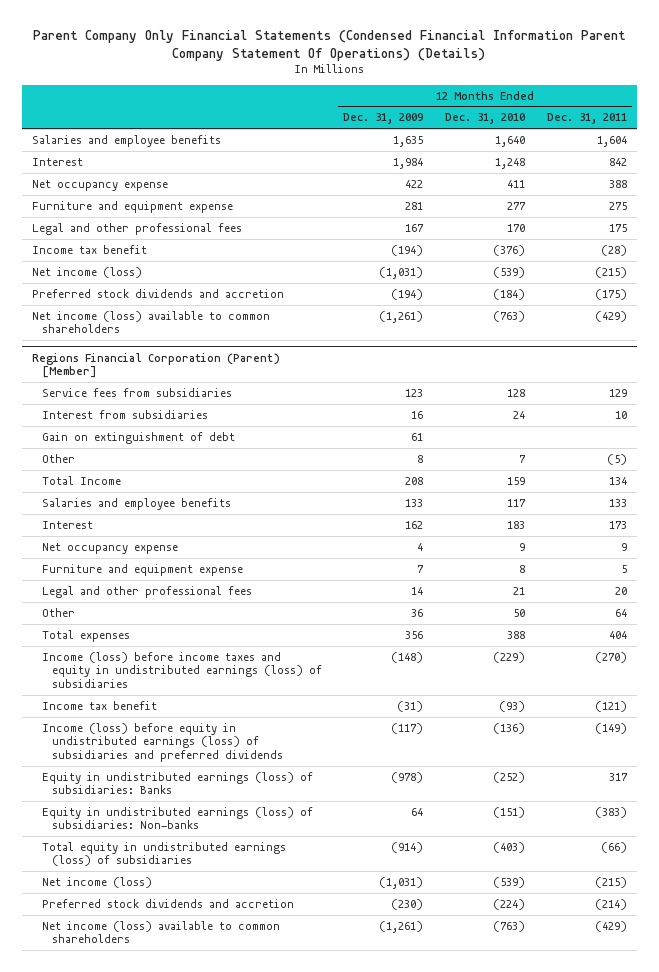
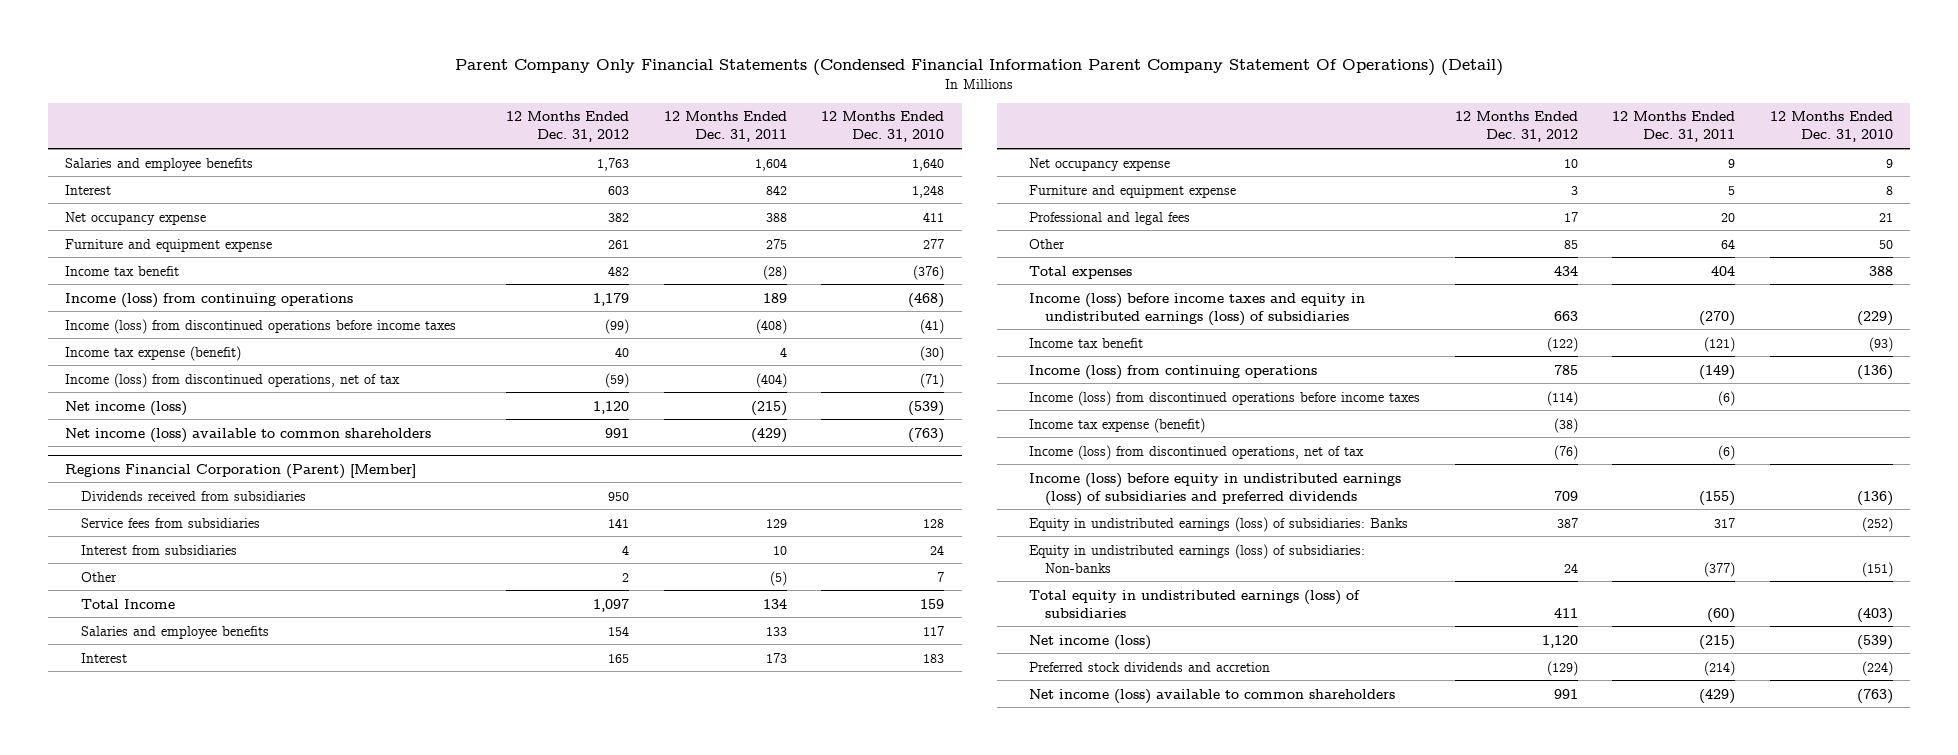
[33,29,627,61] Parent Company Only Financial Statements (Condensed Financial Information Parent Company Statement Of Operations) (Details) -> [455,58,1504,76] Parent Company Only Financial Statements (Condensed Financial Information Parent Company Statement Of Operations) (Detail)
[343,113,424,125] Dec. 31, 2009 -> none
none -> [506,111,630,143] 12 Months Ended Dec. 31, 2012
[32,222,243,235] Legal and other professional fees -> none
none -> [65,292,354,308] Income (loss) from continuing operations
none -> [65,318,457,334] Income (loss) from discontinued operations before income taxes
none -> [65,345,242,361] Income tax expense (benefit)
none -> [65,372,401,388] Income (loss) from discontinued operations, net of tax
[32,288,285,298] Preferred stock dividends and accretion -> none
none -> [80,490,306,501] Dividends received from subsidiaries
[41,431,235,444] Gain on extinguishment of debt -> none
[41,585,252,598] Legal and other professional fees -> [1029,211,1191,225] Professional and legal fees
none -> [1029,364,1318,380] Income (loss) from continuing operations
none -> [1029,390,1421,406] Income (loss) from discontinued operations before income taxes
none -> [1029,417,1206,433] Income tax expense (benefit)
none -> [1029,444,1365,460] Income (loss) from discontinued operations, net of tax
[594,722,627,734] (149) -> [1699,490,1736,506] (155)
[594,806,627,818] (383) -> [1704,561,1736,577] (377)
[600,841,627,853] (66) -> [1707,607,1736,623] (60)

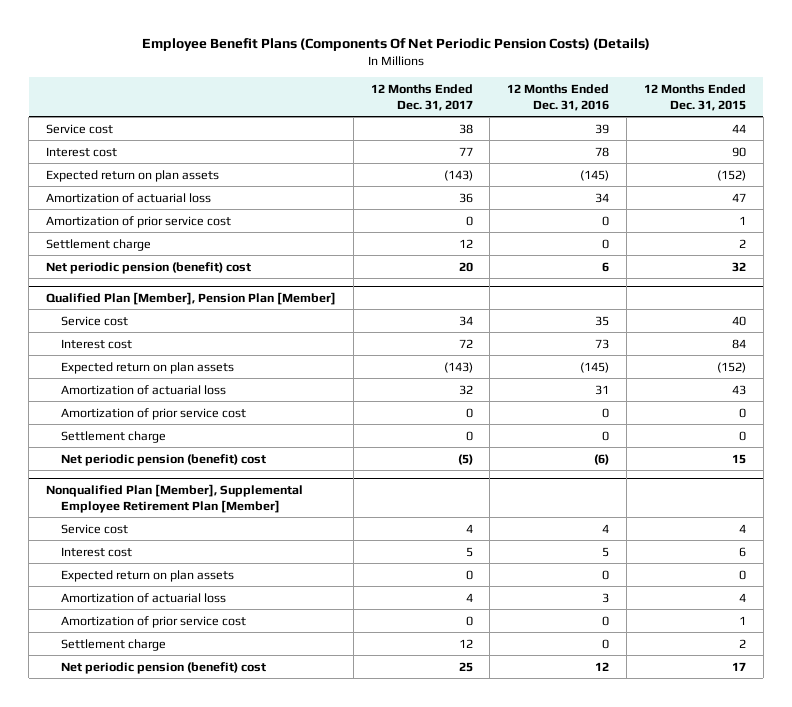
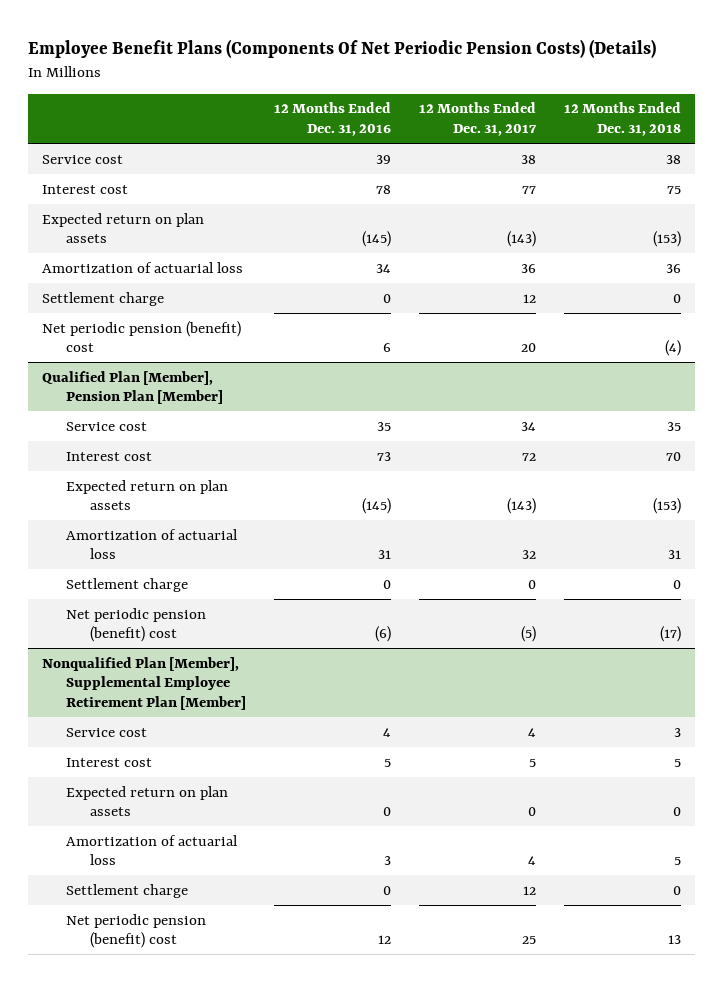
[643,83,746,111] 12 Months Ended Dec. 31, 2015 -> none
none -> [564,102,682,136] 12 Months Ended Dec. 31, 2018
[45,215,231,228] Amortization of prior service cost -> none
[60,407,246,420] Amortization of prior service cost -> none
[60,615,246,628] Amortization of prior service cost -> none

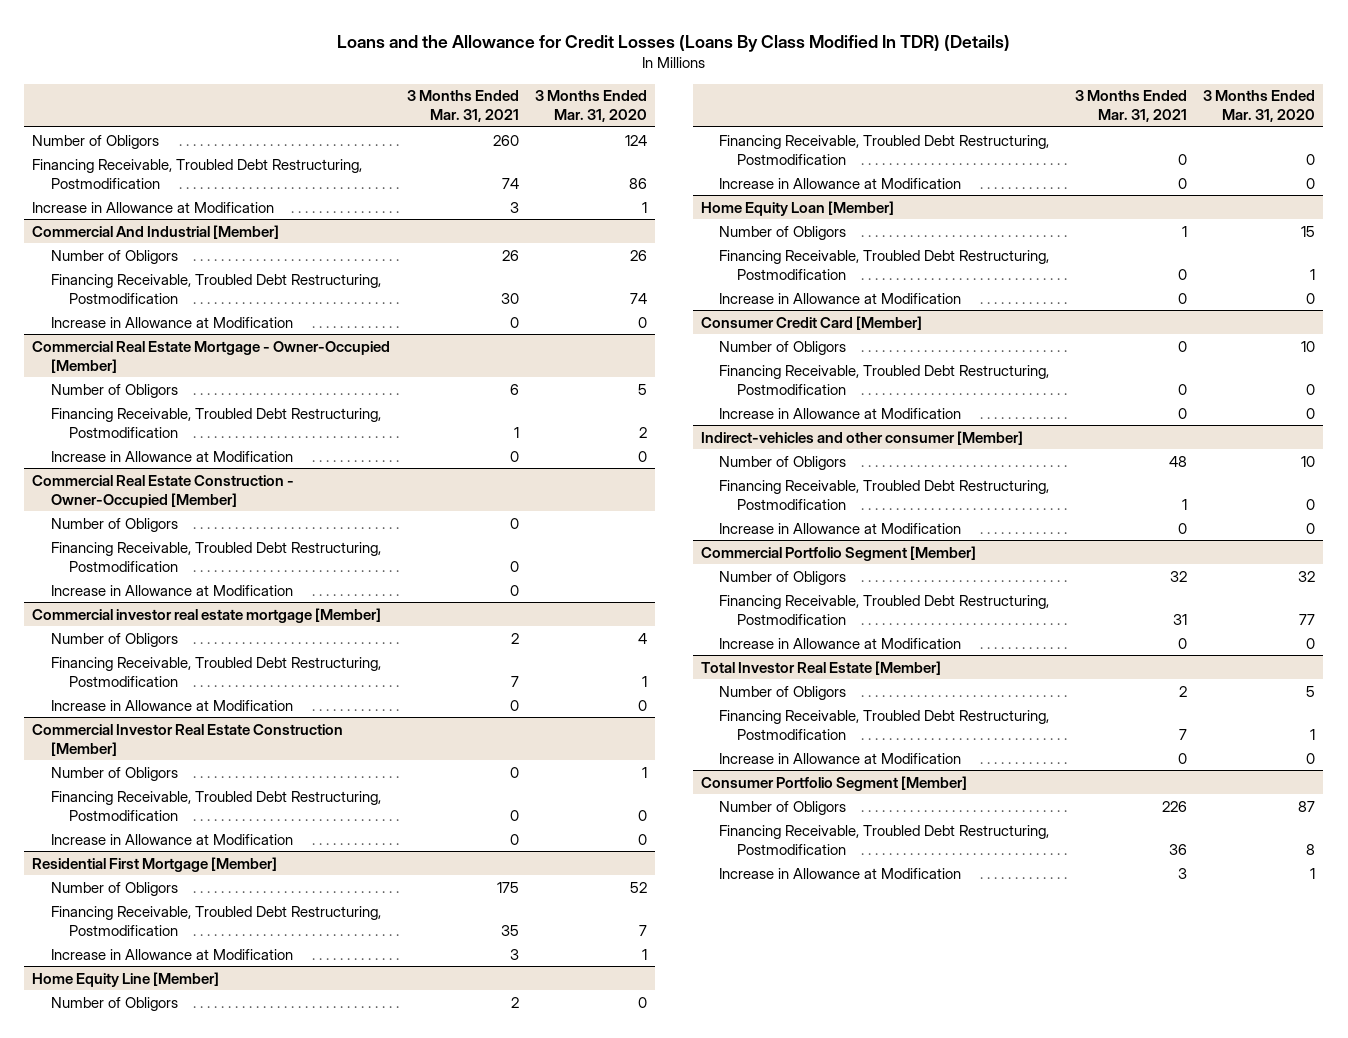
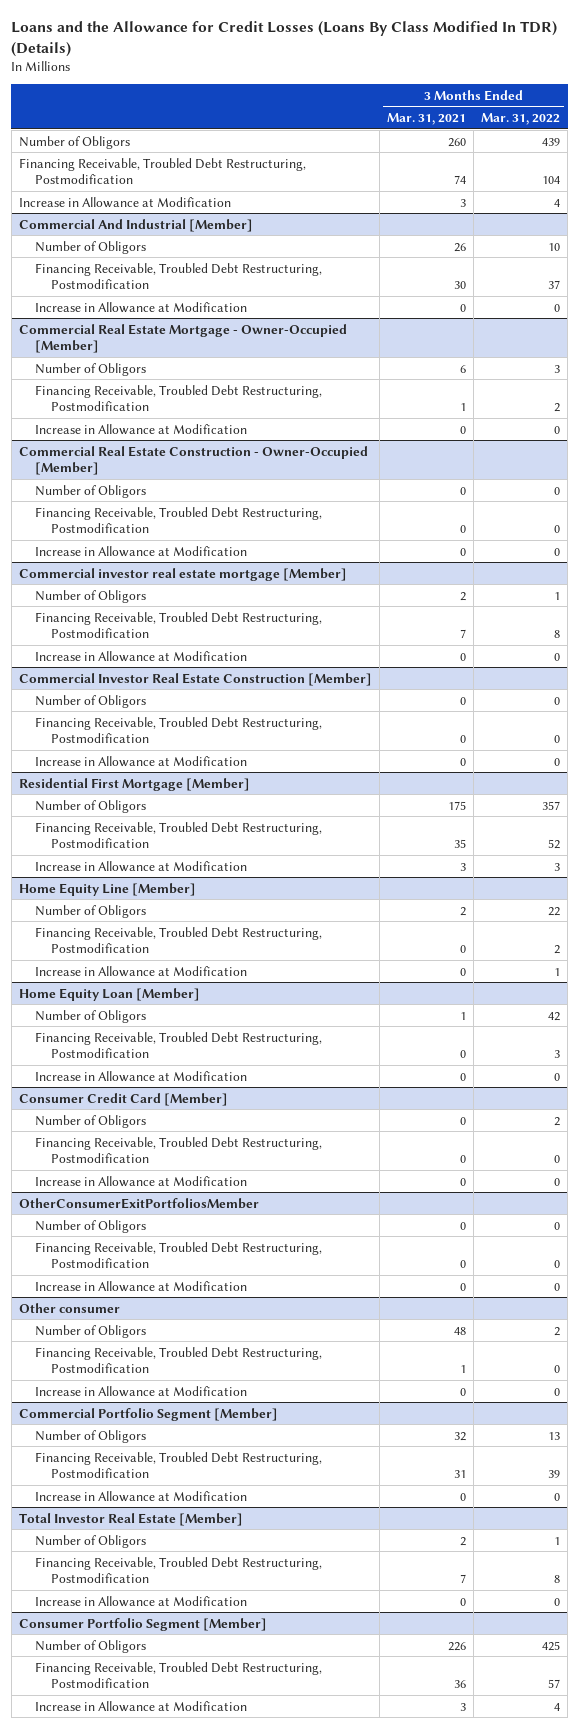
[534,90,647,123] 3 Months Ended Mar. 31, 2020 -> none
none -> [481,113,561,126] Mar. 31, 2022
[700,430,1023,445] Indirect-vehicles and other consumer [Member] -> none
none -> [19,1197,260,1209] OtherConsumerExitPortfoliosMember
none -> [34,1219,146,1233] Number of Obligors
none -> [34,1241,322,1268] Financing Receivable, Troubled Debt Restructuring, Postmodification
none -> [34,1280,247,1292] Increase in Allowance at Modification
none -> [19,1302,121,1313] Other consumer

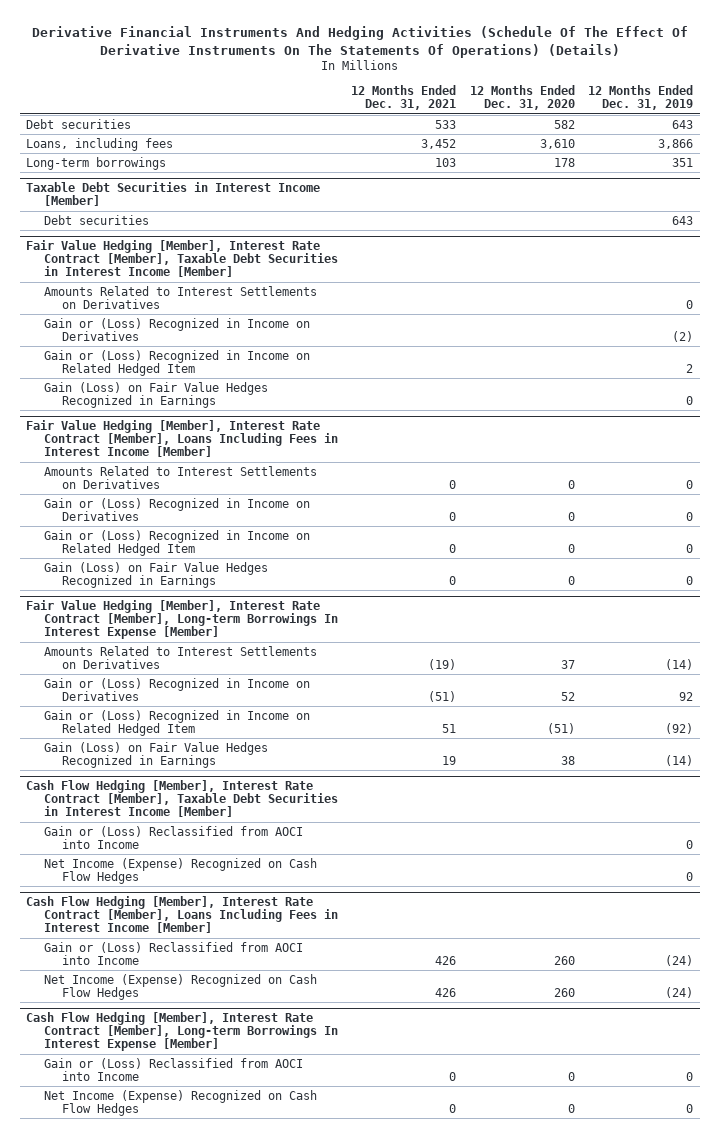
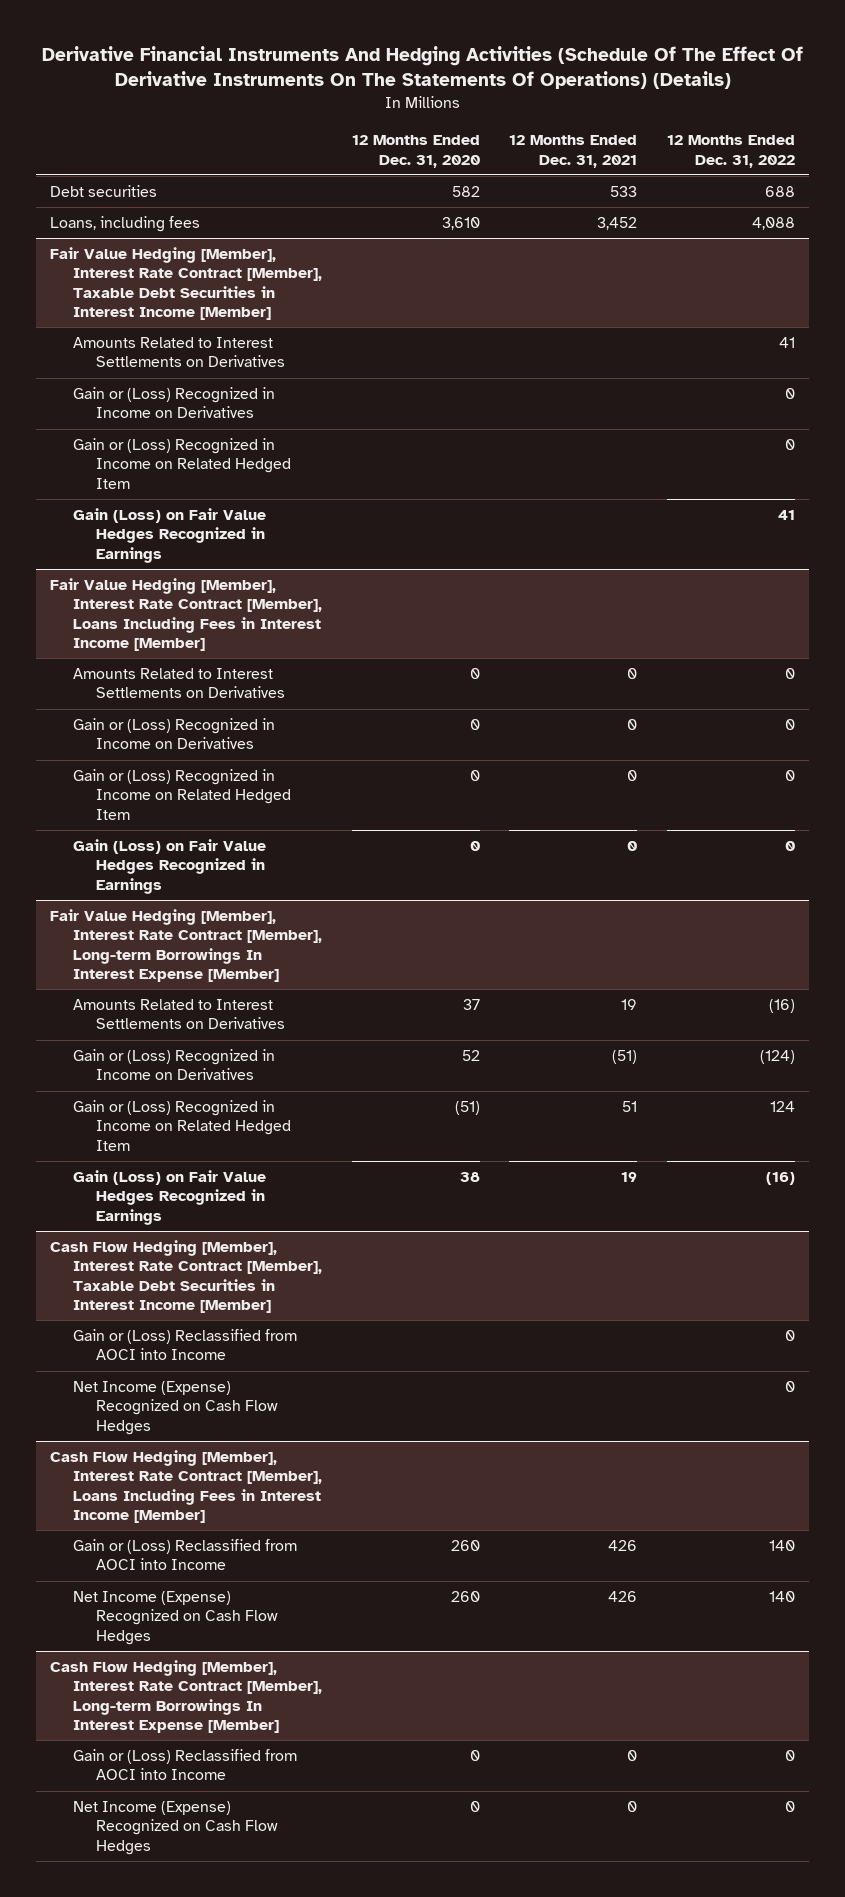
[587,85,693,111] 12 Months Ended Dec. 31, 2019 -> none
none -> [666,135,795,168] 12 Months Ended Dec. 31, 2022
[26,156,167,170] Long-term borrowings -> none
[26,182,321,207] Taxable Debt Securities in Interest Income [Member] -> none
[44,214,150,225] Debt securities -> none
[428,658,457,670] (19) -> [621,999,638,1011] 19

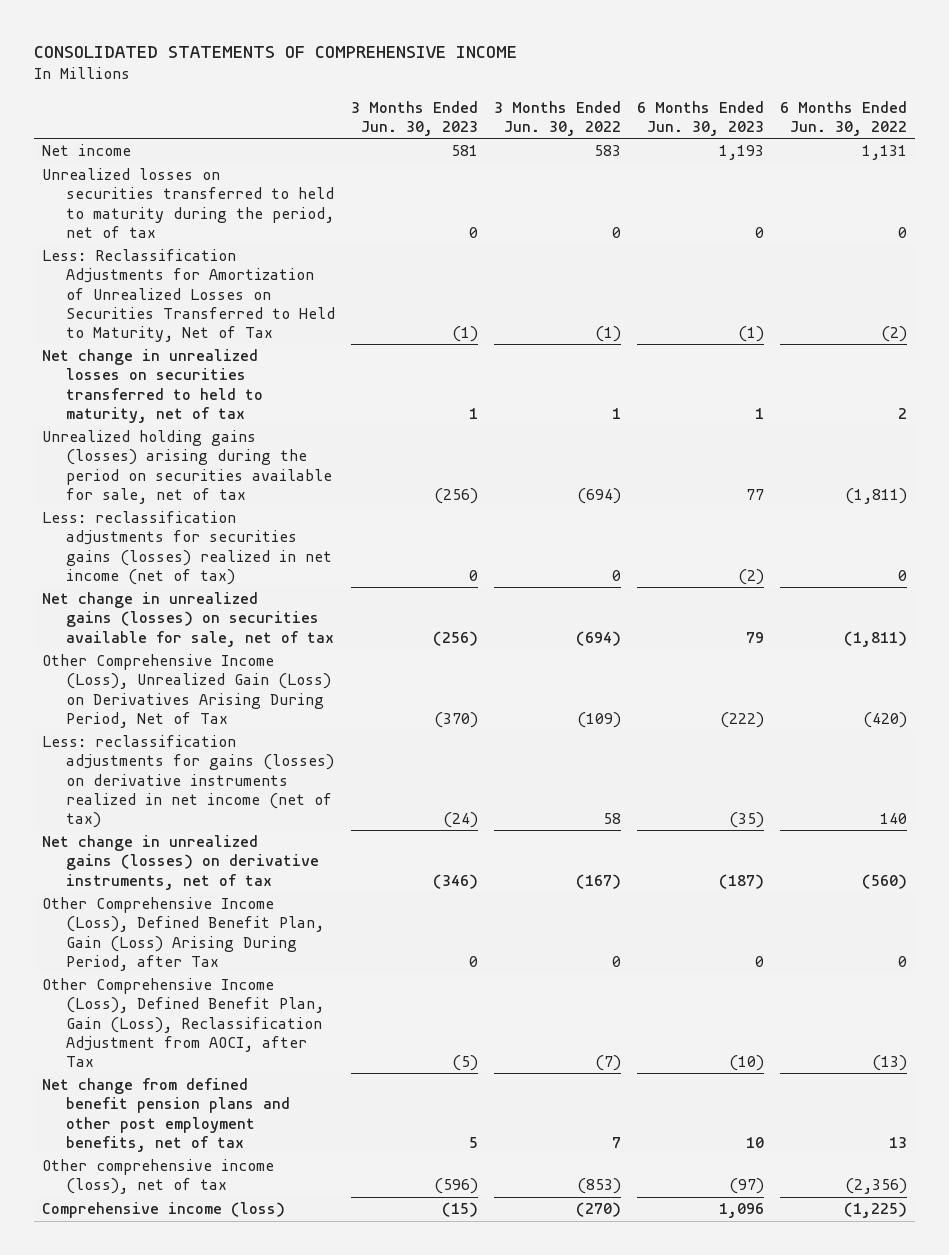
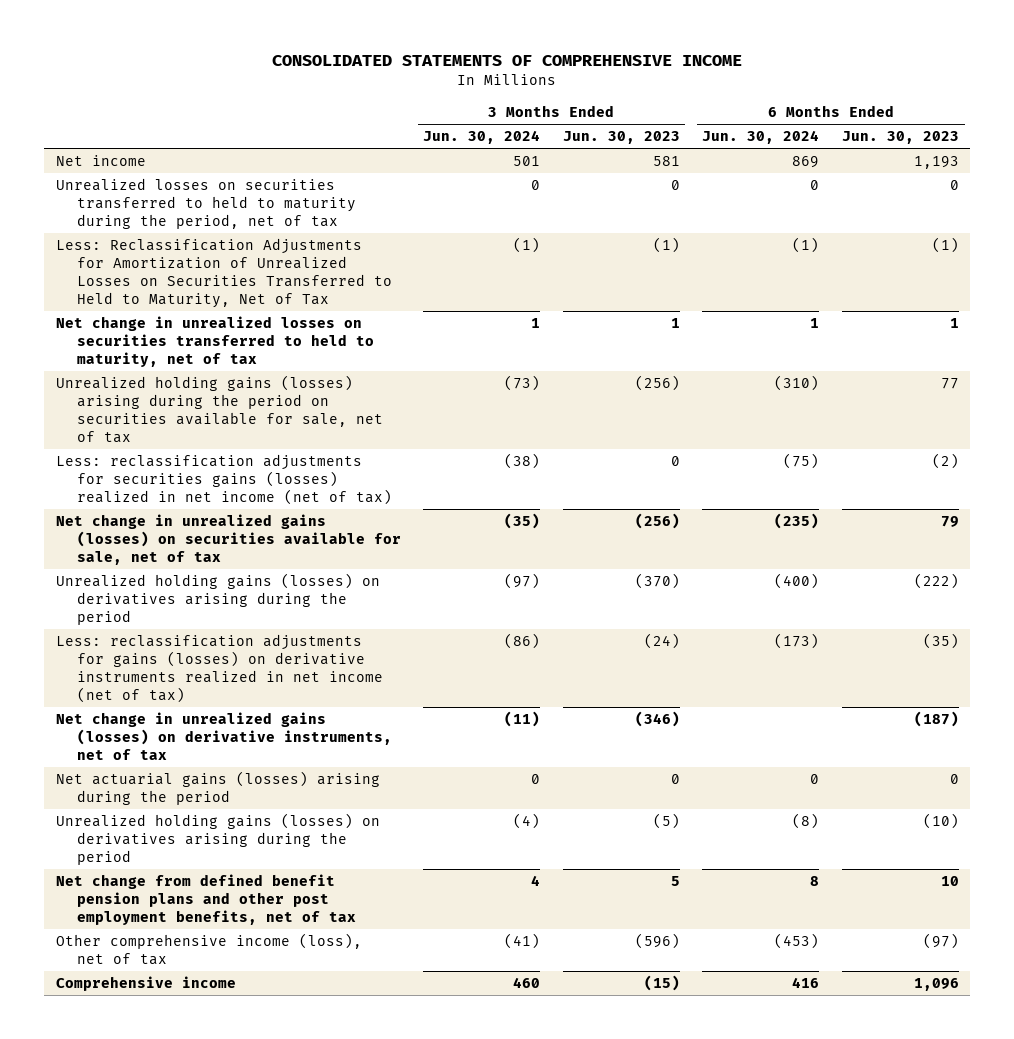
[494,100,622,136] 3 Months Ended Jun. 30, 2022 -> none
[780,100,908,136] 6 Months Ended Jun. 30, 2022 -> none
none -> [423,130,541,145] Jun. 30, 2024
none -> [702,130,820,145] Jun. 30, 2024
[41,654,332,728] Other Comprehensive Income (Loss), Unrealized Gain (Loss) on Derivatives Arising During Period, Net of Tax -> [55,573,380,626] Unrealized holding gains (losses) on derivatives arising during the period
[41,897,325,971] Other Comprehensive Income (Loss), Defined Benefit Plan, Gain (Loss) Arising During Period, after Tax -> [55,771,380,806] Net actuarial gains (losses) arising during the period
[41,978,325,1067] Other Comprehensive Income (Loss), Defined Benefit Plan, Gain (Loss), Reclassification Adjustment from AOCI, after Tax -> [55,813,380,866] Unrealized holding gains (losses) on derivatives arising during the period
[41,1202,285,1219] Comprehensive income (loss) -> [55,976,236,992] Comprehensive income

